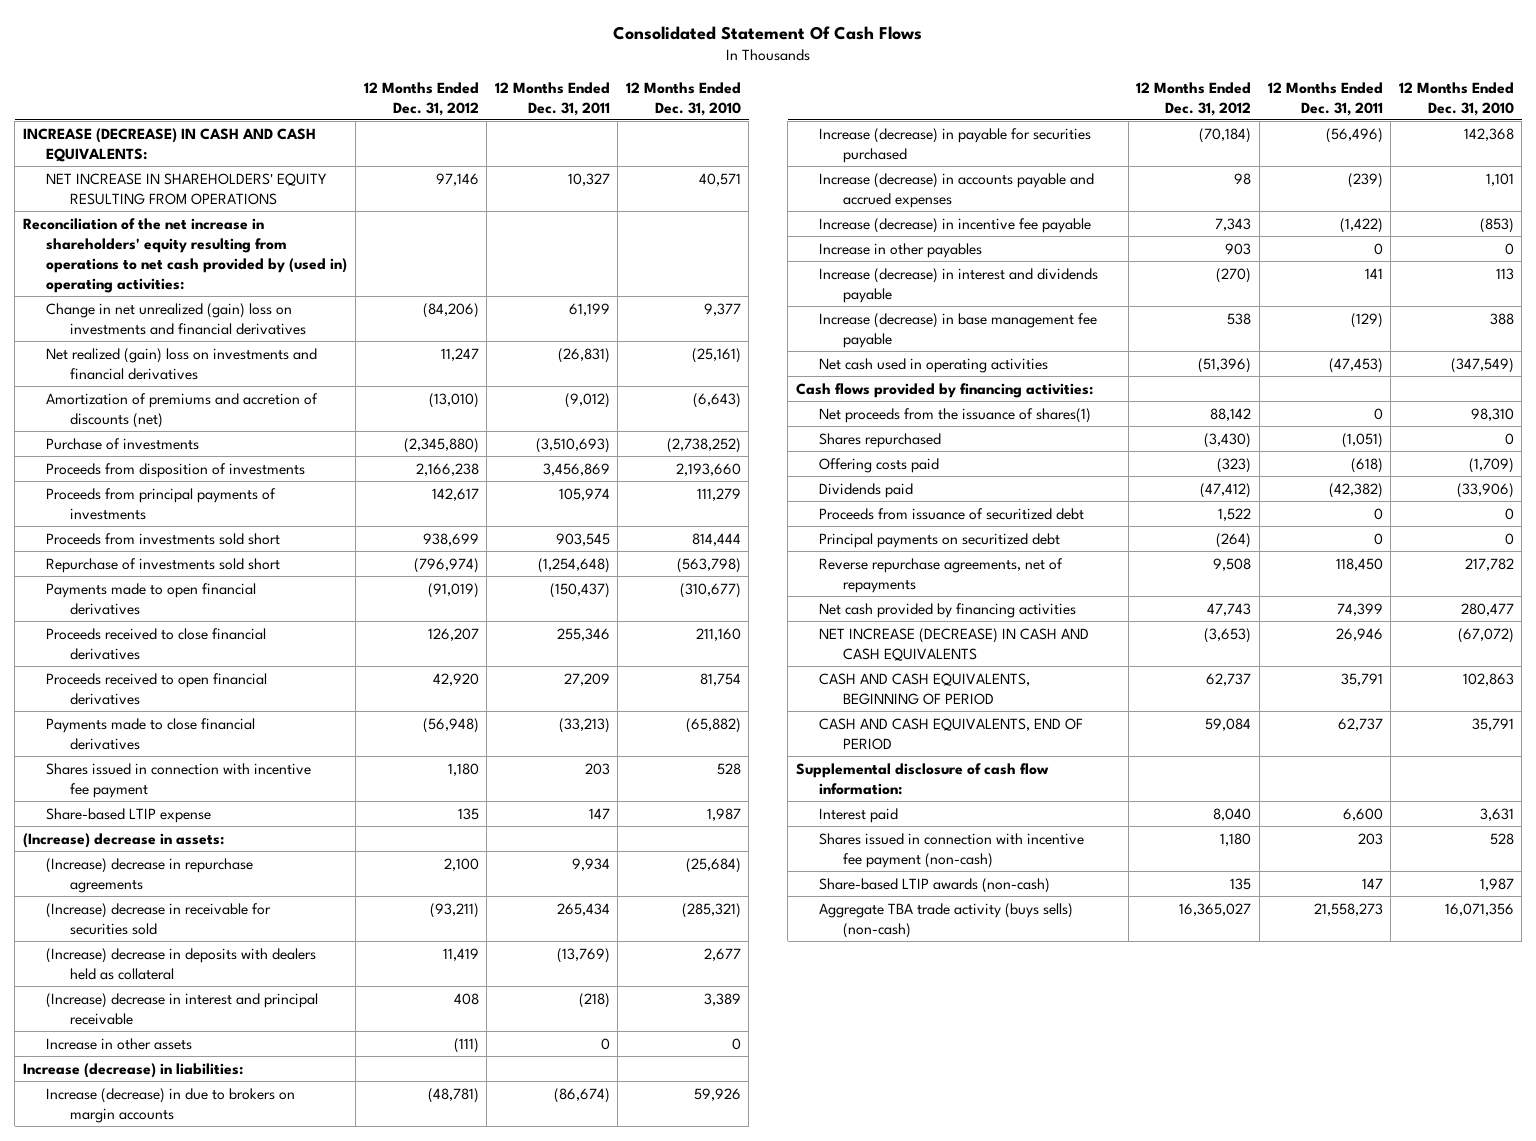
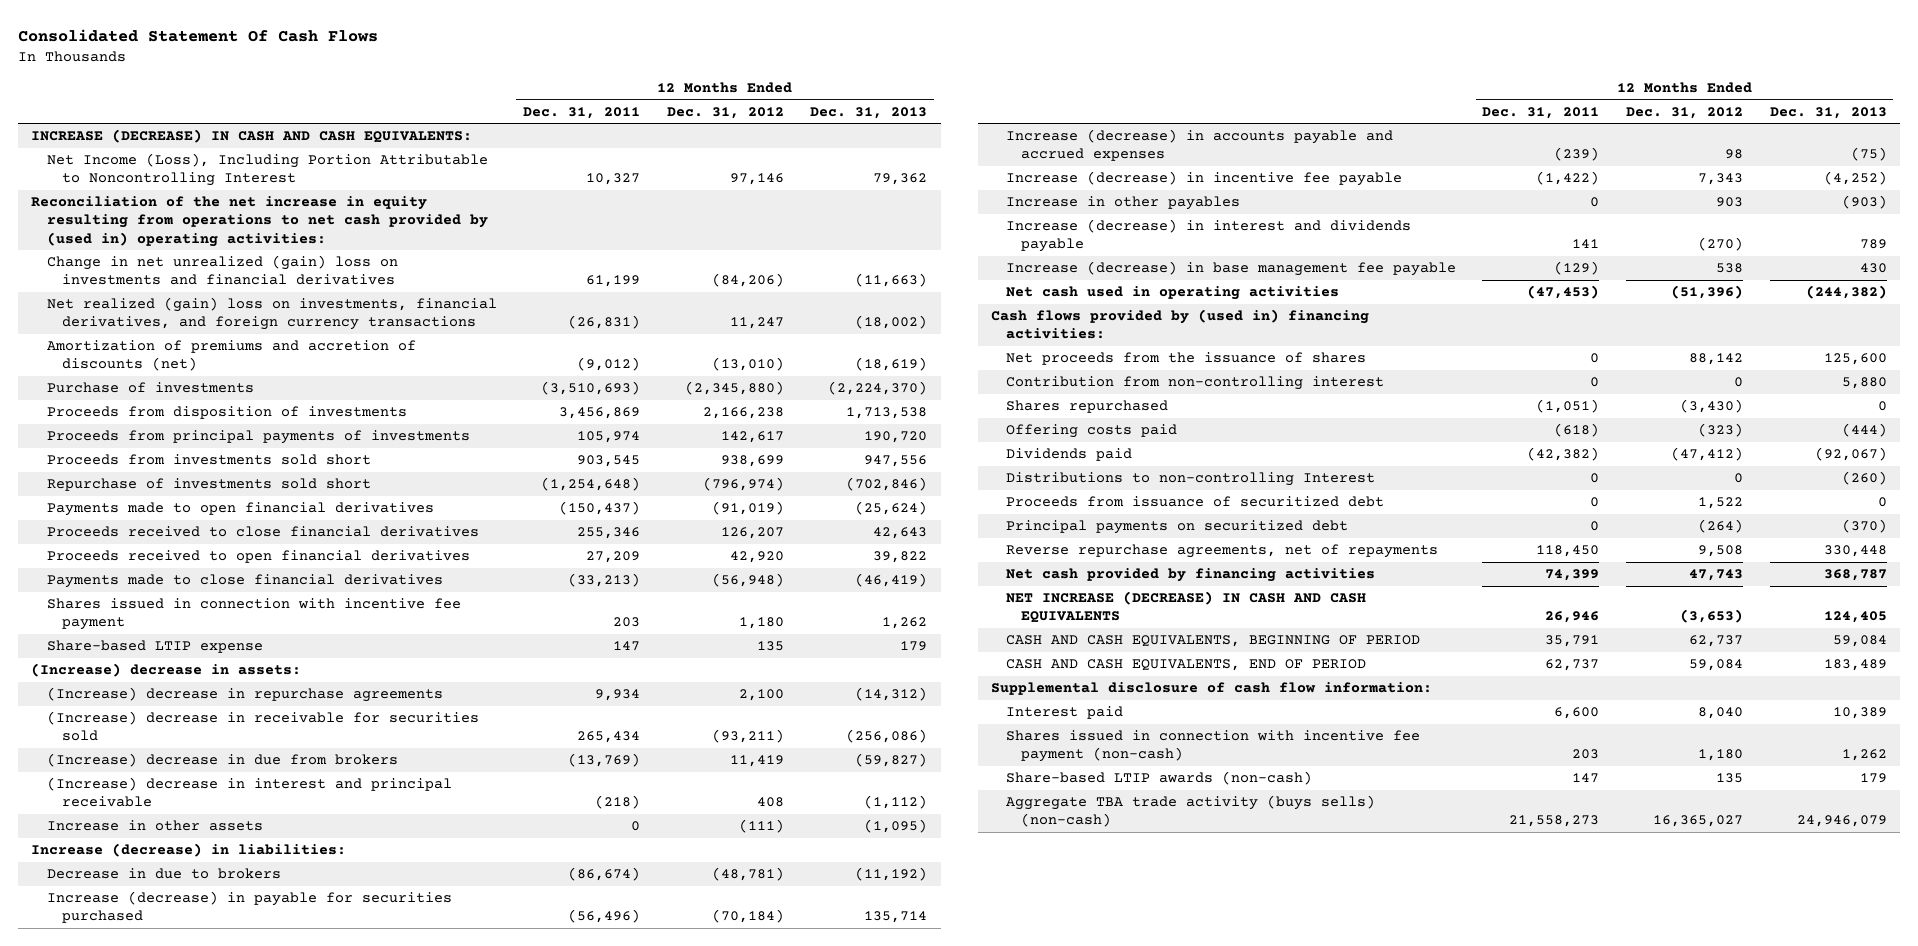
[625,81,741,116] 12 Months Ended Dec. 31, 2010 -> none
none -> [810,106,928,119] Dec. 31, 2013
[46,172,328,205] NET INCREASE IN SHAREHOLDERS' EQUITY RESULTING FROM OPERATIONS -> [46,153,488,187] Net Income (Loss), Including Portion Attributable to Noncontrolling Interest
[22,217,348,293] Reconciliation of the net increase in shareholders' equity resulting from operations to net cash provided by (used in) operating activities: -> [31,196,488,247] Reconciliation of the net increase in equity resulting from operations to net cash provided by (used in) operating activities:
[46,347,318,380] Net realized (gain) loss on investments and financial derivatives -> [46,297,497,331] Net realized (gain) loss on investments, financial derivatives, and foreign currency transactions
[46,947,317,980] (Increase) decrease in deposits with dealers held as collateral -> [46,753,398,768] (Increase) decrease in due from brokers
[46,1087,296,1123] Increase (decrease) in due to brokers on margin accounts -> [46,868,281,880] Decrease in due to brokers
[795,382,1093,398] Cash flows provided by financing activities: -> [990,309,1369,340] Cash flows provided by (used in) financing activities:
[819,407,1092,423] Net proceeds from the issuance of shares(1) -> [1005,352,1366,366] Net proceeds from the issuance of shares
none -> [1005,376,1384,391] Contribution from non-controlling interest
none -> [1005,472,1375,487] Distributions to non-controlling Interest

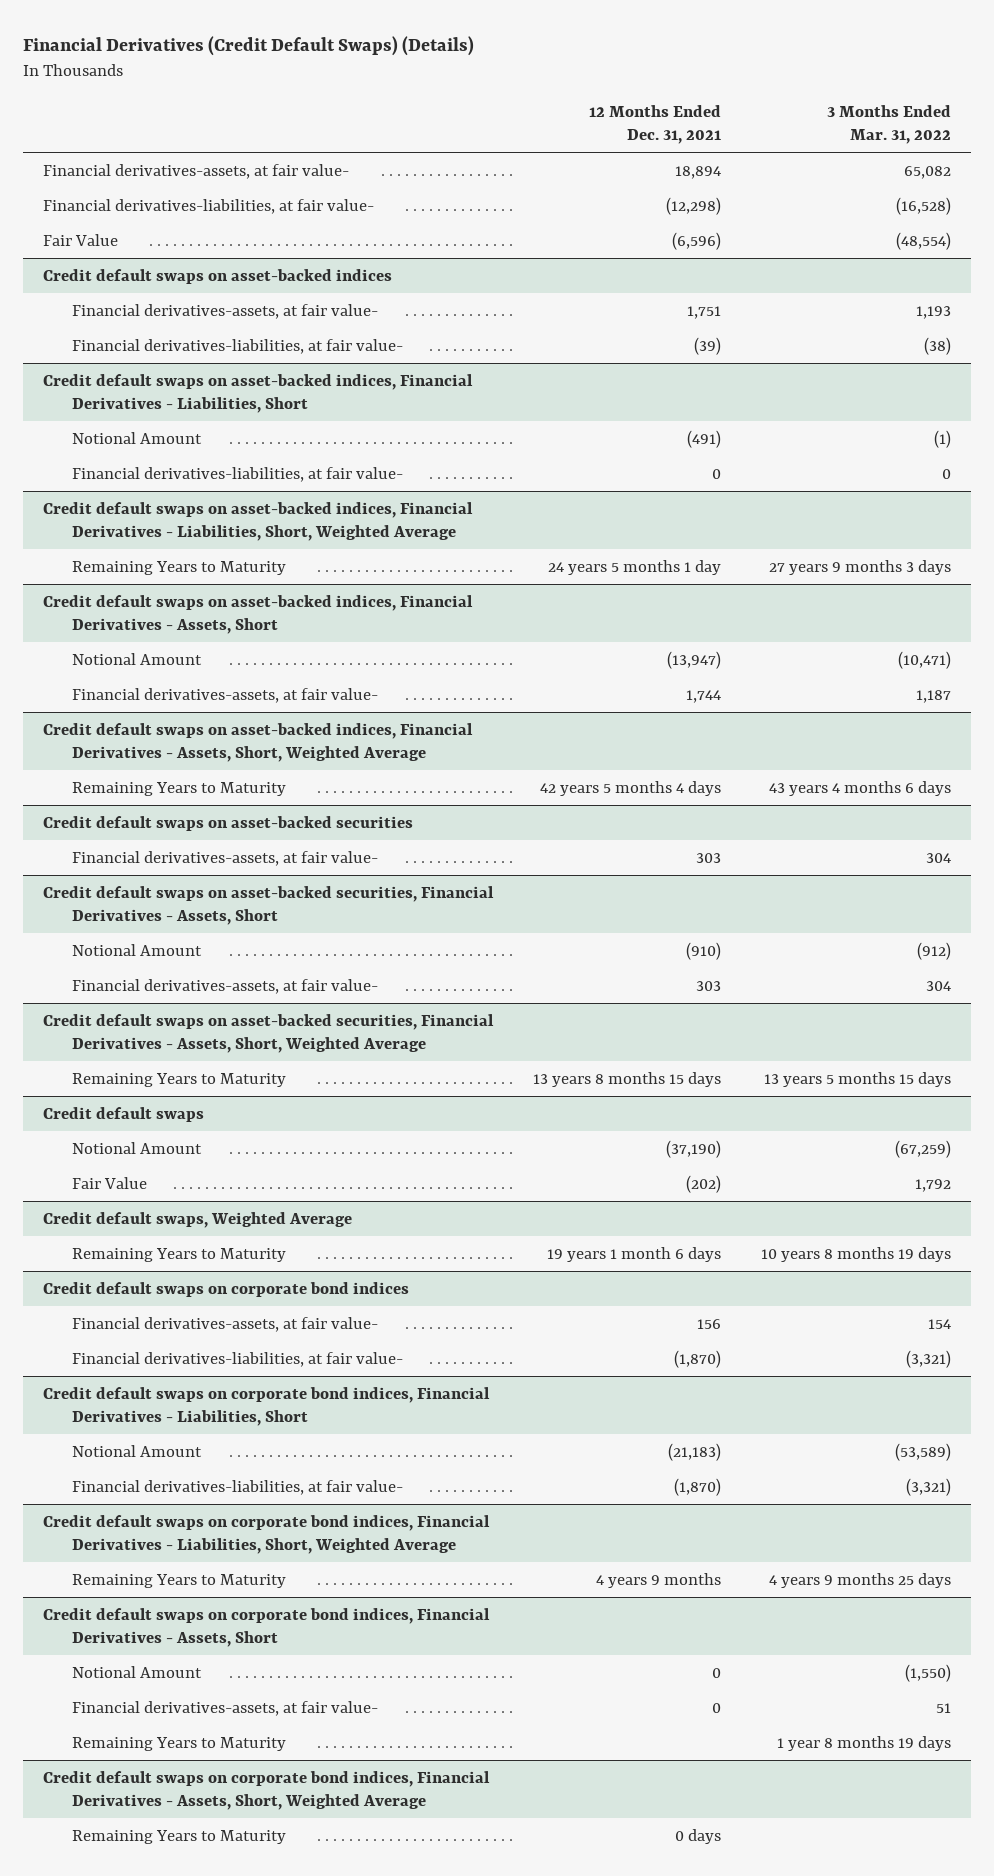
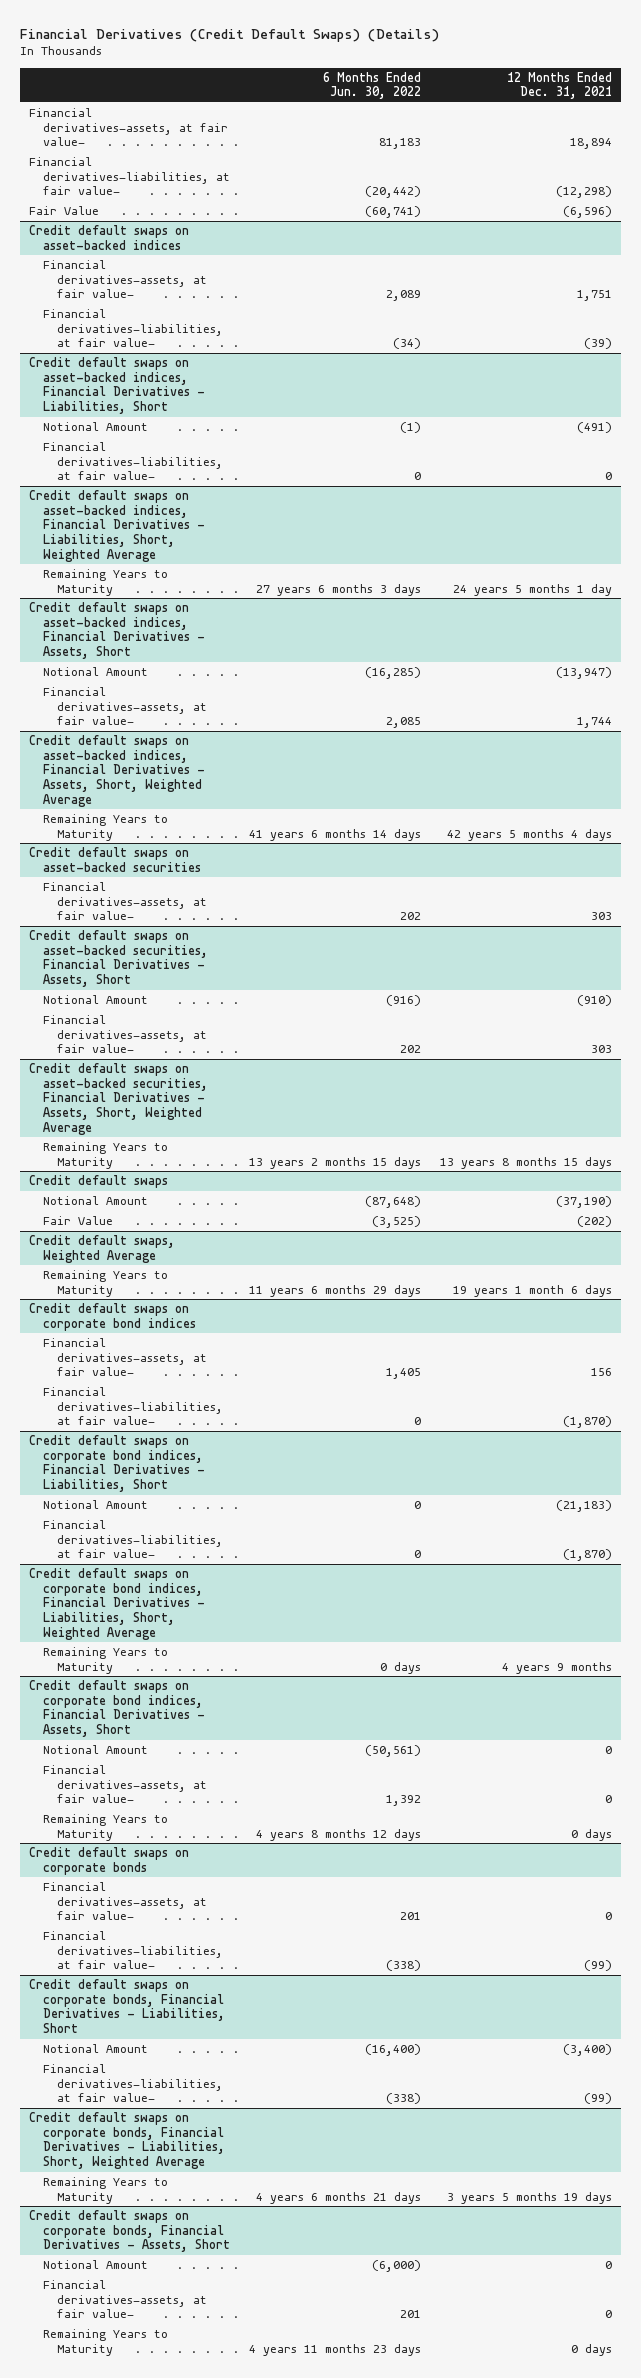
[826,104,951,144] 3 Months Ended Mar. 31, 2022 -> none
none -> [322,71,421,100] 6 Months Ended Jun. 30, 2022
[71,1736,286,1751] Remaining Years to Maturity -> none
[42,1770,490,1810] Credit default swaps on corporate bond indices, Financial Derivatives - Assets, Short, Weighted Average -> none
none -> [29,1847,190,1875] Credit default swaps on corporate bonds
none -> [43,1882,208,1921] Financial derivatives-assets, at fair value-
none -> [43,1931,224,1970] Financial derivatives-liabilities, at fair value-
none -> [29,1979,226,2033] Credit default swaps on corporate bonds, Financial Derivatives - Liabilities, Short
none -> [43,2044,149,2054] Notional Amount
none -> [43,2064,224,2103] Financial derivatives-liabilities, at fair value-
none -> [29,2112,226,2169] Credit default swaps on corporate bonds, Financial Derivatives - Liabilities, Short, Weighted Average
none -> [43,2177,169,2204] Remaining Years to Maturity
none -> [29,2210,231,2253] Credit default swaps on corporate bonds, Financial Derivatives - Assets, Short
none -> [43,2260,149,2270] Notional Amount
none -> [43,2280,208,2319] Financial derivatives-assets, at fair value-
none -> [43,2329,169,2356] Remaining Years to Maturity

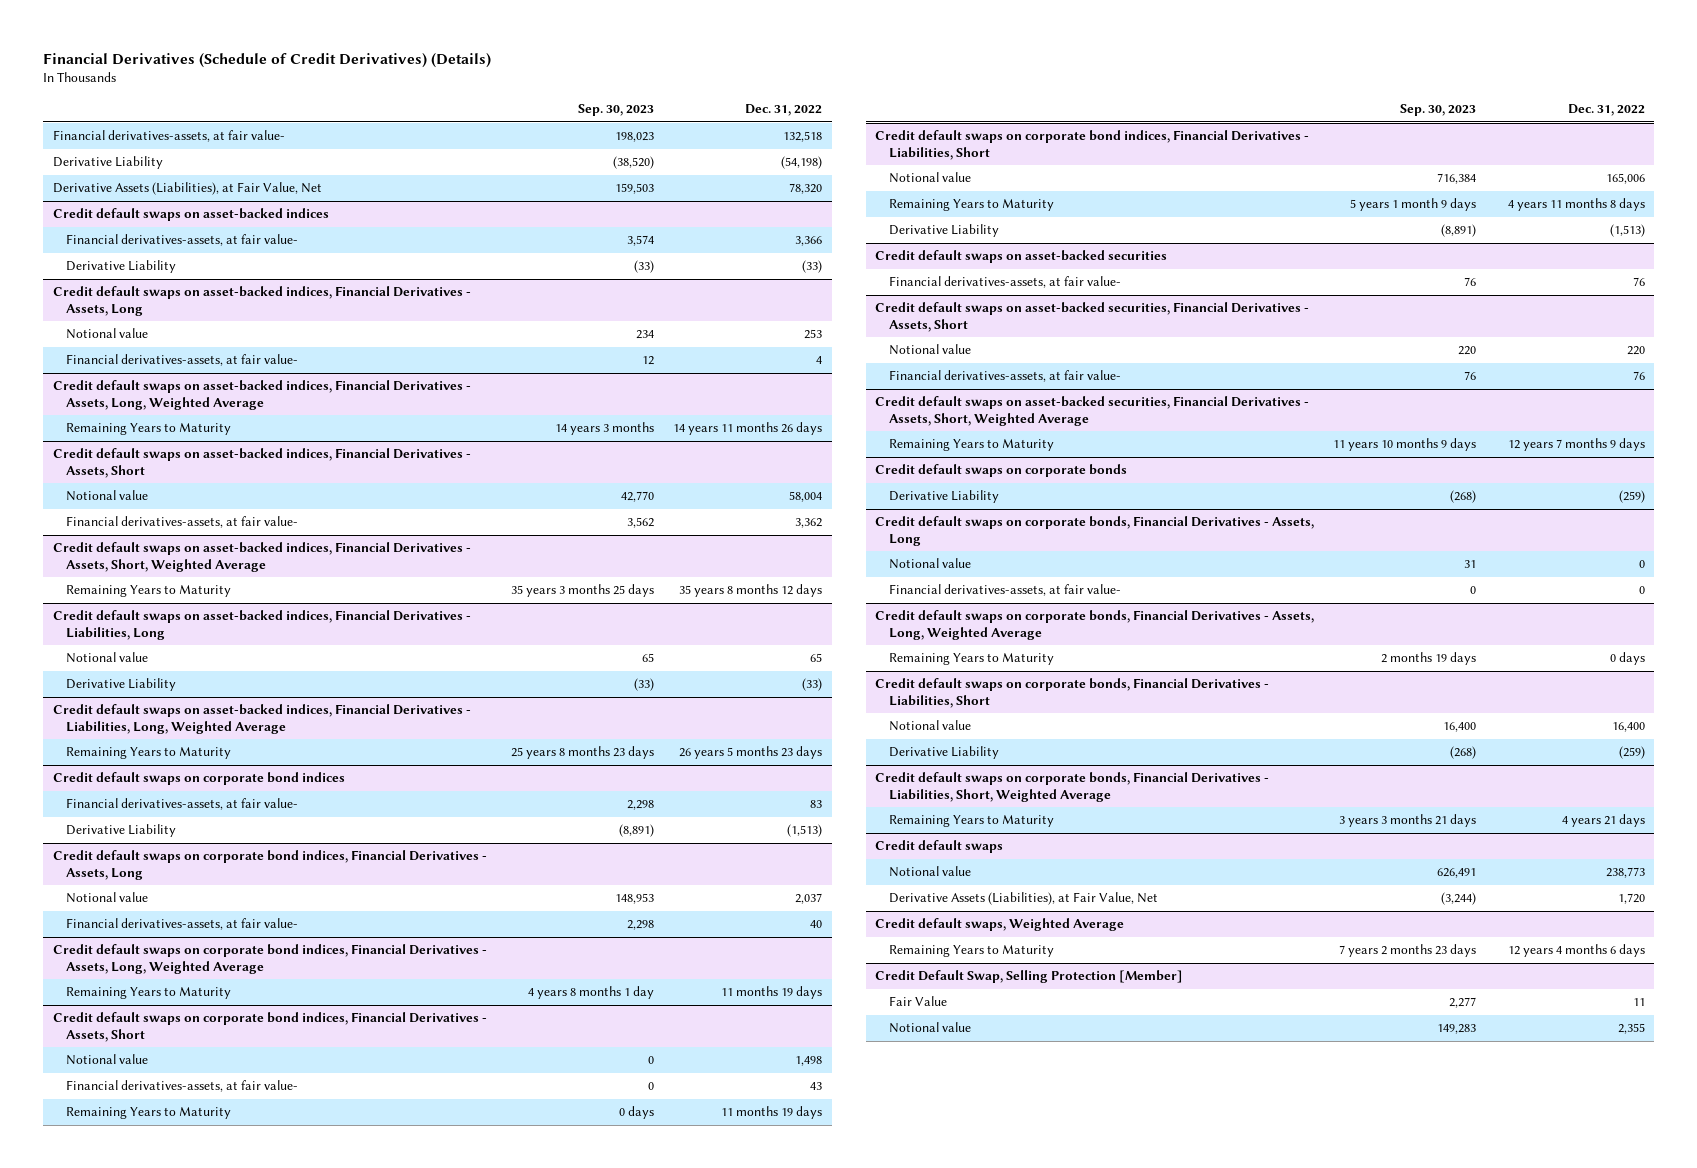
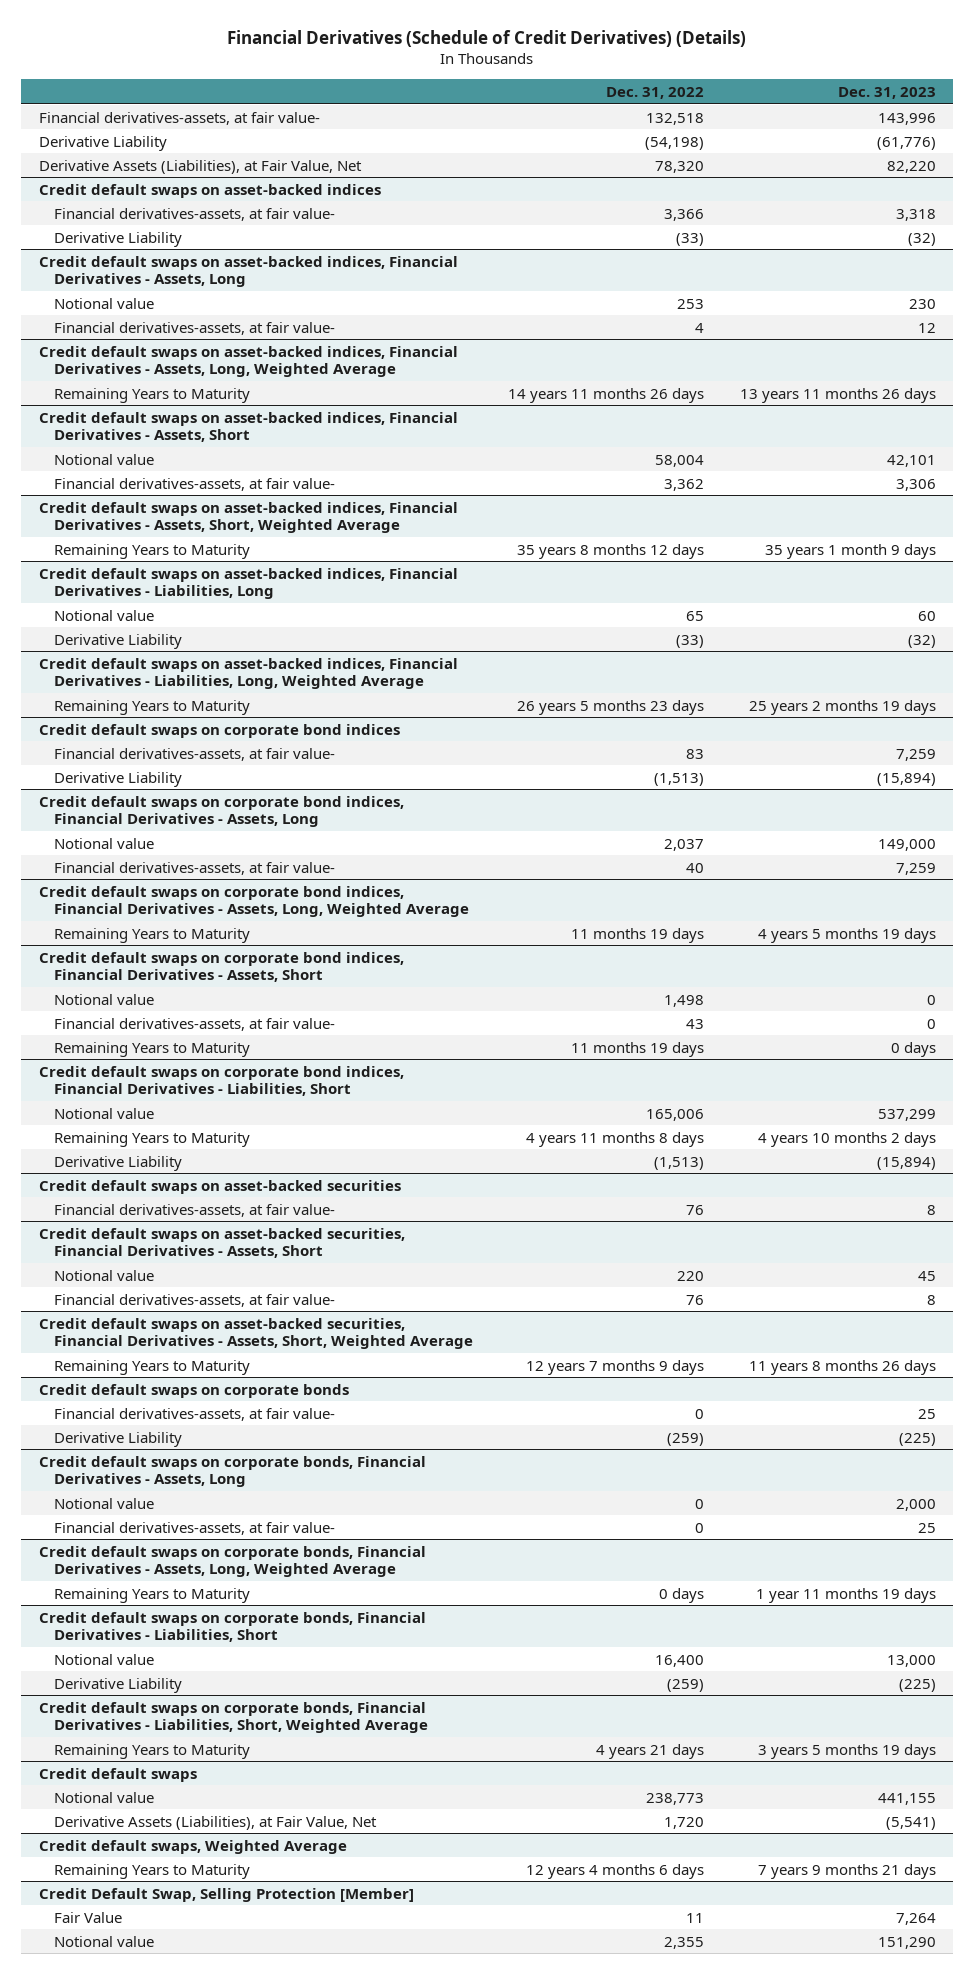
[577,104,654,117] Sep. 30, 2023 -> none
none -> [837,86,936,99] Dec. 31, 2023
none -> [54,1407,336,1421] Financial derivatives-assets, at fair value-

